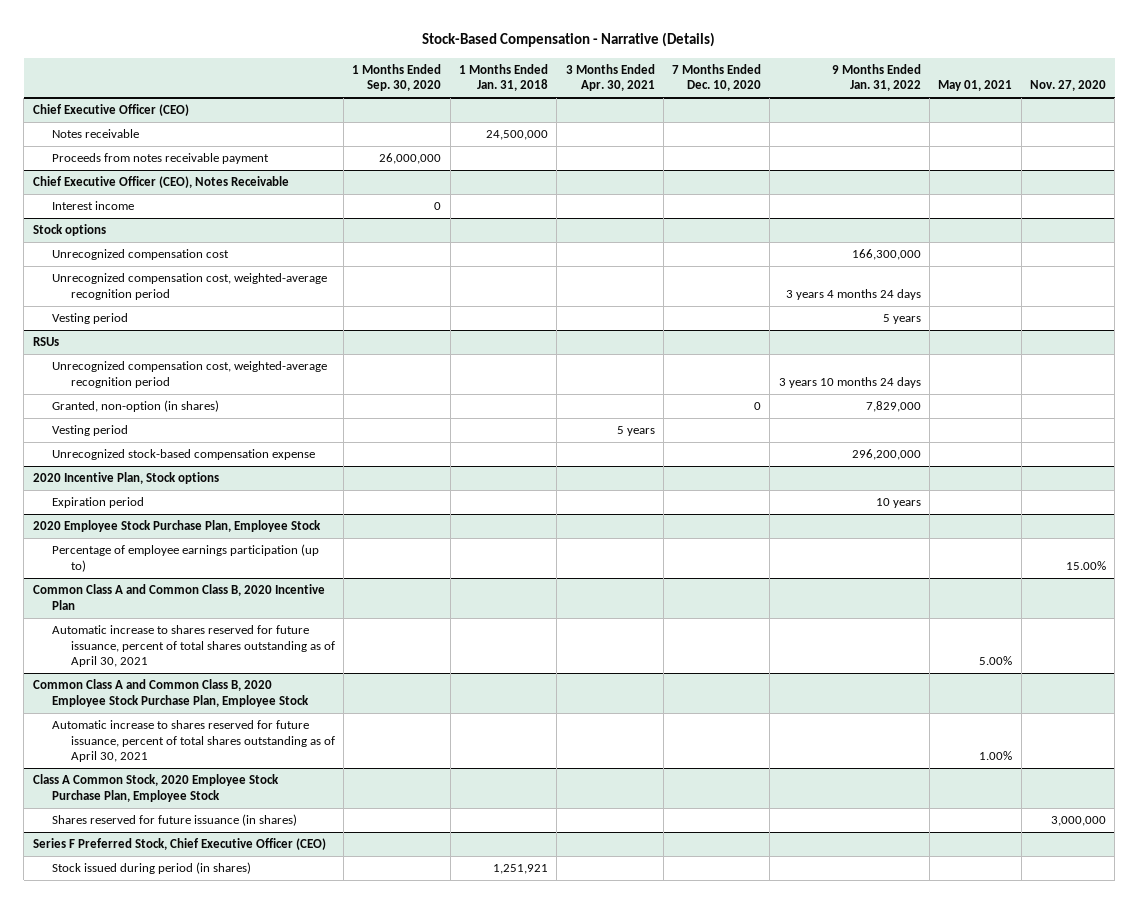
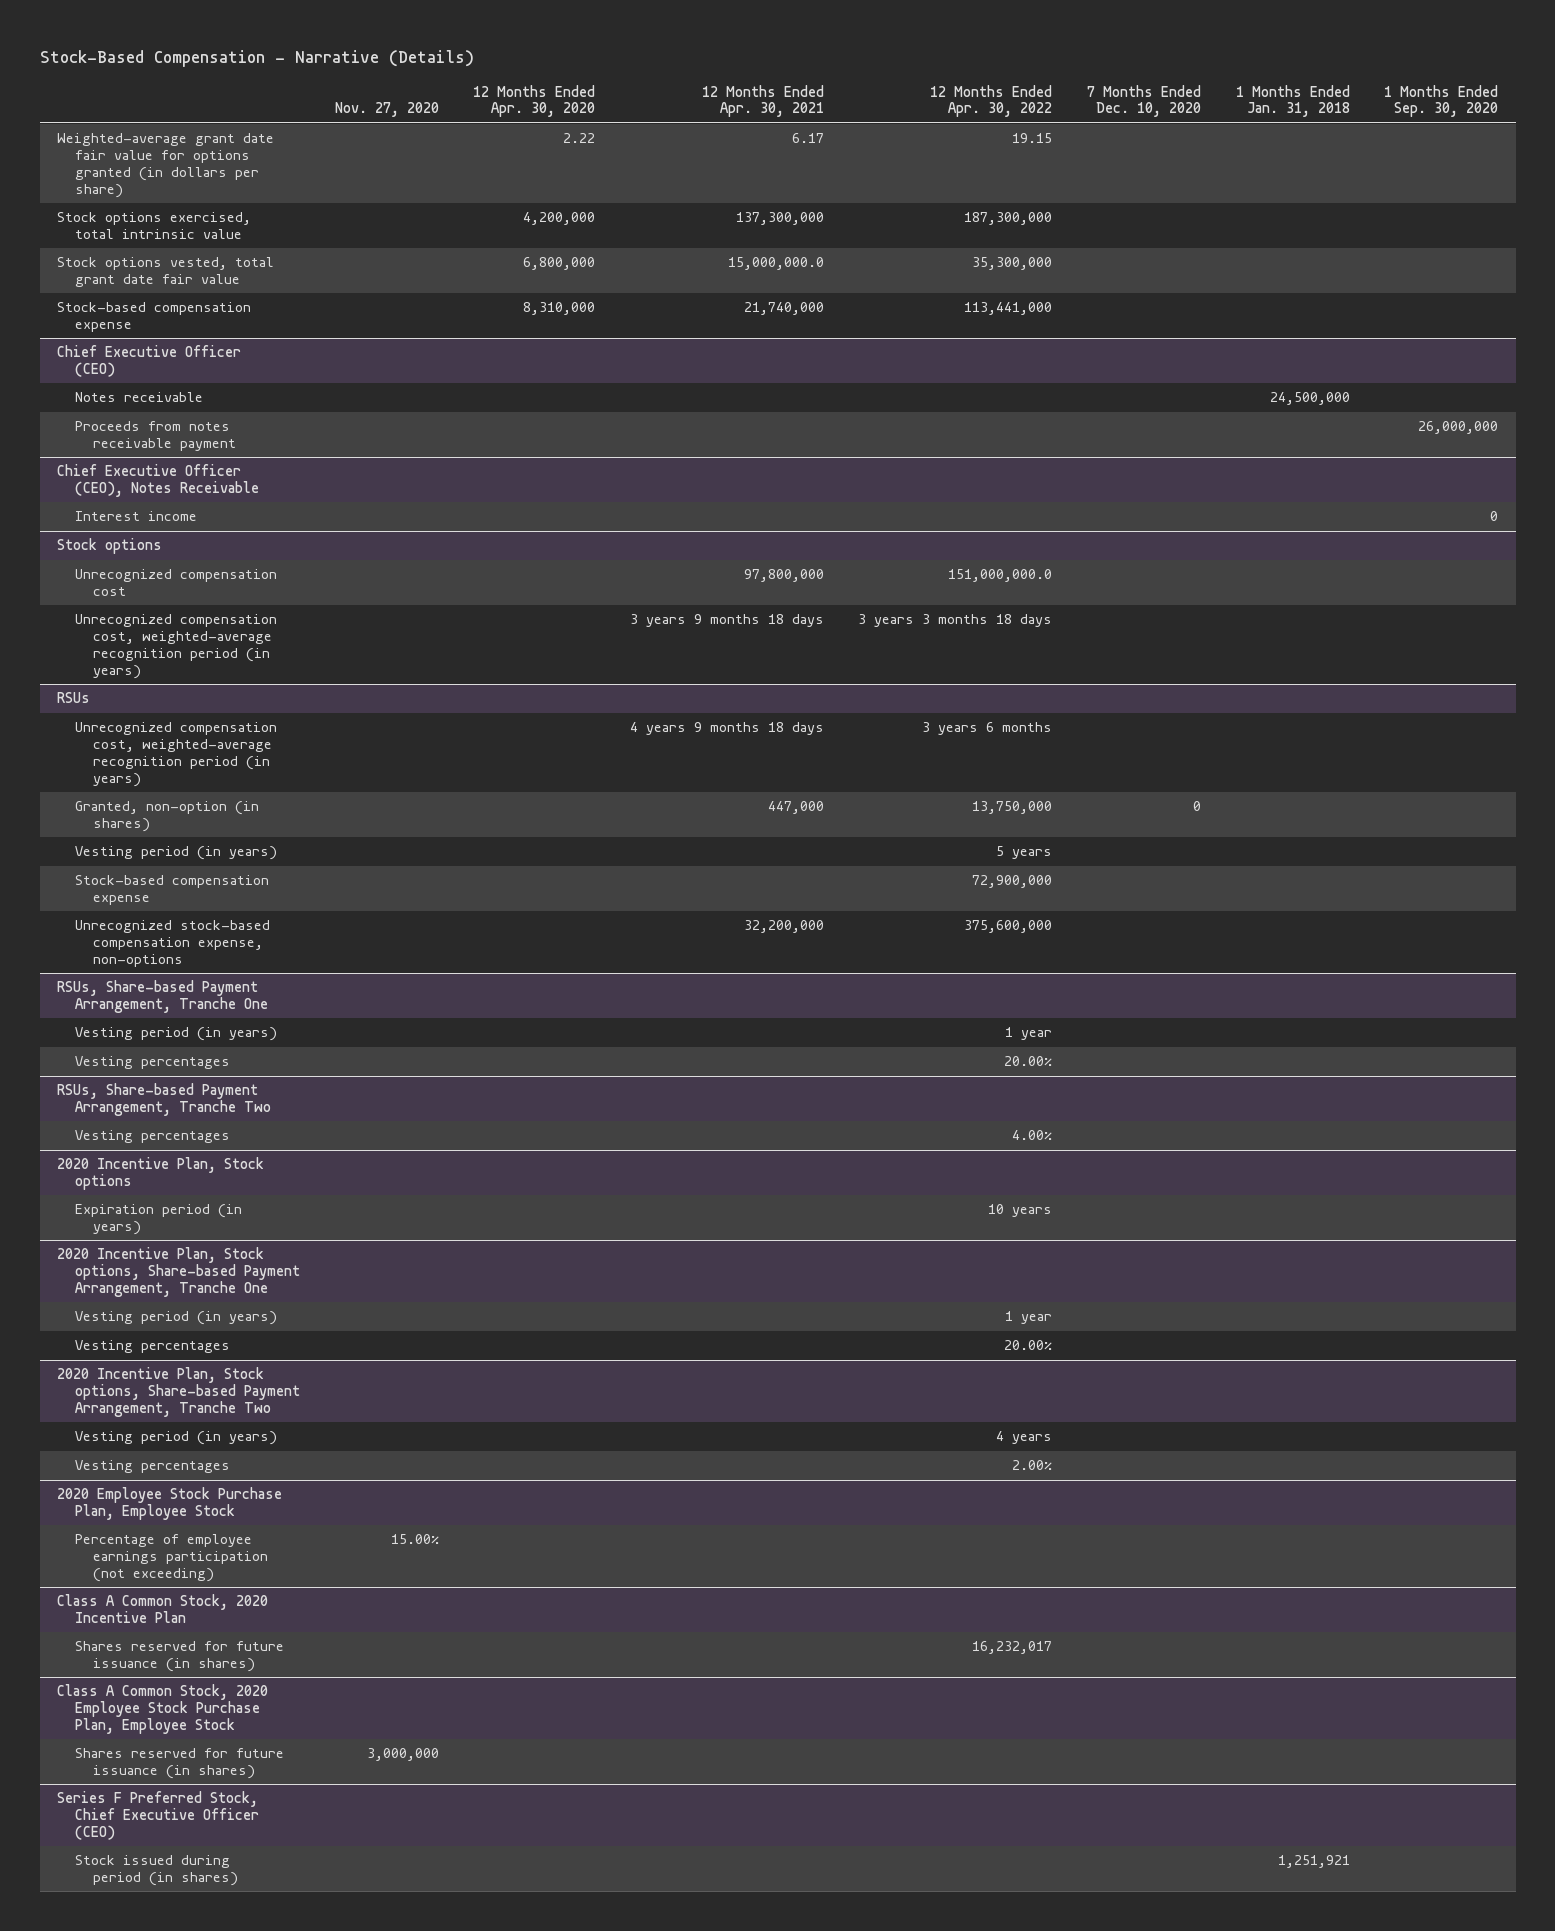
[565,64,655,92] 3 Months Ended Apr. 30, 2021 -> none
[831,64,921,92] 9 Months Ended Jan. 31, 2022 -> none
[938,80,1013,92] May 01, 2021 -> none
none -> [473,84,596,118] 12 Months Ended Apr. 30, 2020
none -> [701,84,824,118] 12 Months Ended Apr. 30, 2021
none -> [930,84,1053,118] 12 Months Ended Apr. 30, 2022
none -> [57,133,275,198] Weighted-average grant date fair value for options granted (in dollars per share)
none -> [57,212,252,240] Stock options exercised, total intrinsic value
none -> [57,257,275,288] Stock options vested, total grant date fair value
none -> [57,302,252,333] Stock-based compensation expense
[51,313,128,325] Vesting period -> none
[51,273,327,300] Unrecognized compensation cost, weighted-average recognition period -> [75,614,278,679] Unrecognized compensation cost, weighted-average recognition period (in years)
[51,361,327,388] Unrecognized compensation cost, weighted-average recognition period -> [75,722,278,787] Unrecognized compensation cost, weighted-average recognition period (in years)
[51,425,128,437] Vesting period -> [75,846,278,861] Vesting period (in years)
none -> [75,875,270,906] Stock-based compensation expense
[51,449,315,461] Unrecognized stock-based compensation expense -> [75,920,271,968] Unrecognized stock-based compensation expense, non-options
none -> [57,980,269,1014] RSUs, Share-based Payment Arrangement, Tranche One
none -> [75,1027,278,1042] Vesting period (in years)
none -> [75,1056,231,1070] Vesting percentages
none -> [57,1083,272,1117] RSUs, Share-based Payment Arrangement, Tranche Two
none -> [75,1130,231,1144] Vesting percentages
[51,497,144,509] Expiration period -> [75,1204,243,1236] Expiration period (in years)
none -> [57,1247,301,1298] 2020 Incentive Plan, Stock options, Share-based Payment Arrangement, Tranche One
none -> [75,1311,278,1326] Vesting period (in years)
none -> [75,1340,231,1354] Vesting percentages
none -> [57,1367,301,1418] 2020 Incentive Plan, Stock options, Share-based Payment Arrangement, Tranche Two
none -> [75,1431,278,1446] Vesting period (in years)
none -> [75,1460,231,1474] Vesting percentages
[51,625,335,668] Automatic increase to shares reserved for future issuance, percent of total shares outstanding as of April 30, 2021 -> none
[32,679,309,707] Common Class A and Common Class B, 2020 Employee Stock Purchase Plan, Employee Stock -> none
[51,720,335,763] Automatic increase to shares reserved for future issuance, percent of total shares outstanding as of April 30, 2021 -> none
[51,544,319,572] Percentage of employee earnings participation (up to) -> [75,1534,268,1583] Percentage of employee earnings participation (not exceeding)
[32,584,325,610] Common Class A and Common Class B, 2020 Incentive Plan -> [57,1594,269,1624] Class A Common Stock, 2020 Incentive Plan
none -> [75,1641,285,1673] Shares reserved for future issuance (in shares)

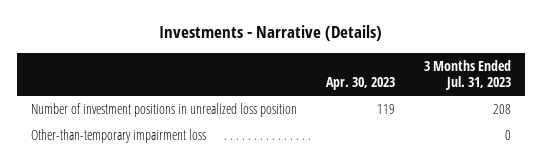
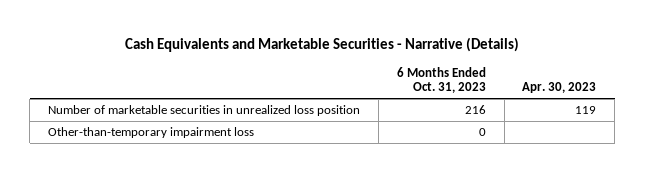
[158,25,382,42] Investments - Narrative (Details) -> [125,37,520,53] Cash Equivalents and Marketable Securities - Narrative (Details)
[423,59,511,91] 3 Months Ended Jul. 31, 2023 -> none
none -> [396,66,486,94] 6 Months Ended Oct. 31, 2023
[30,103,297,118] Number of investment positions in unrealized loss position -> [48,104,361,116] Number of marketable securities in unrealized loss position

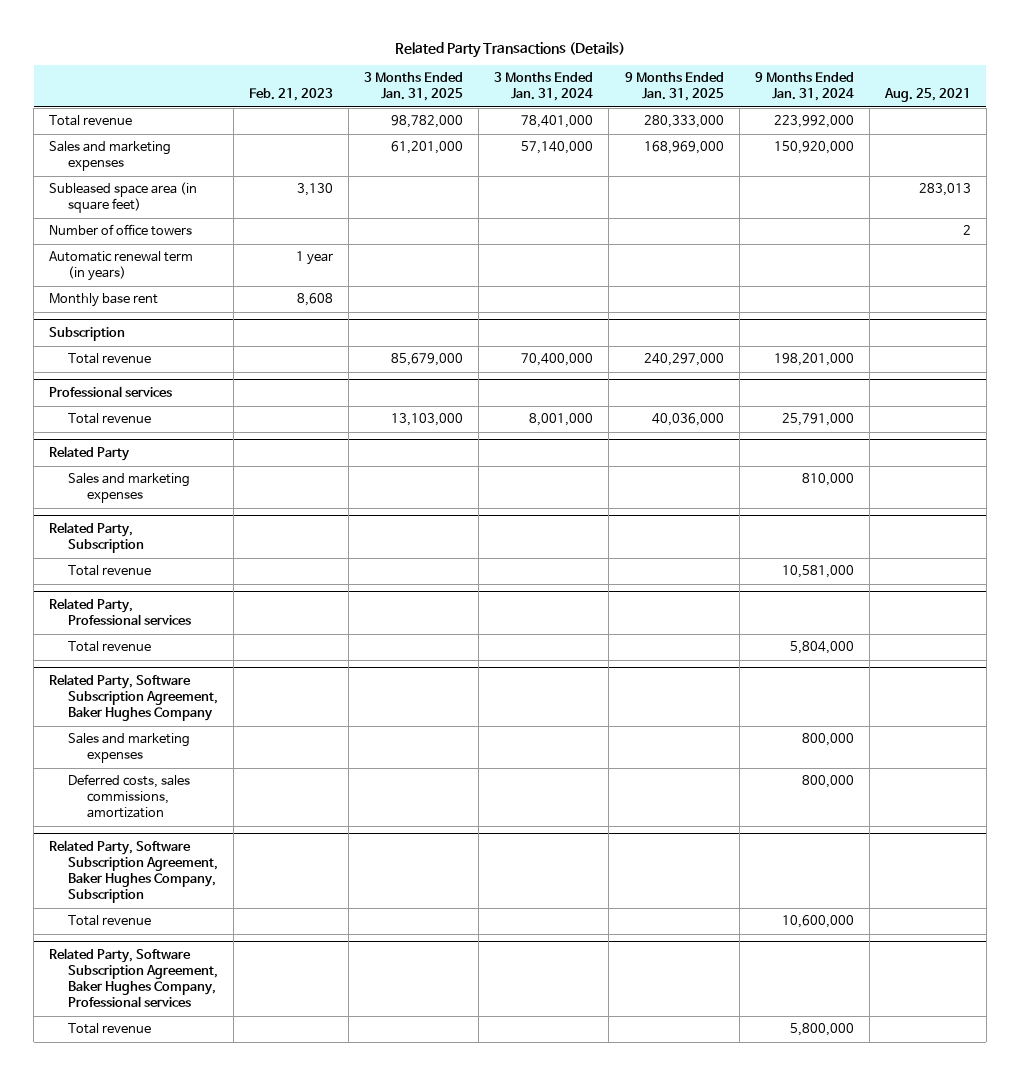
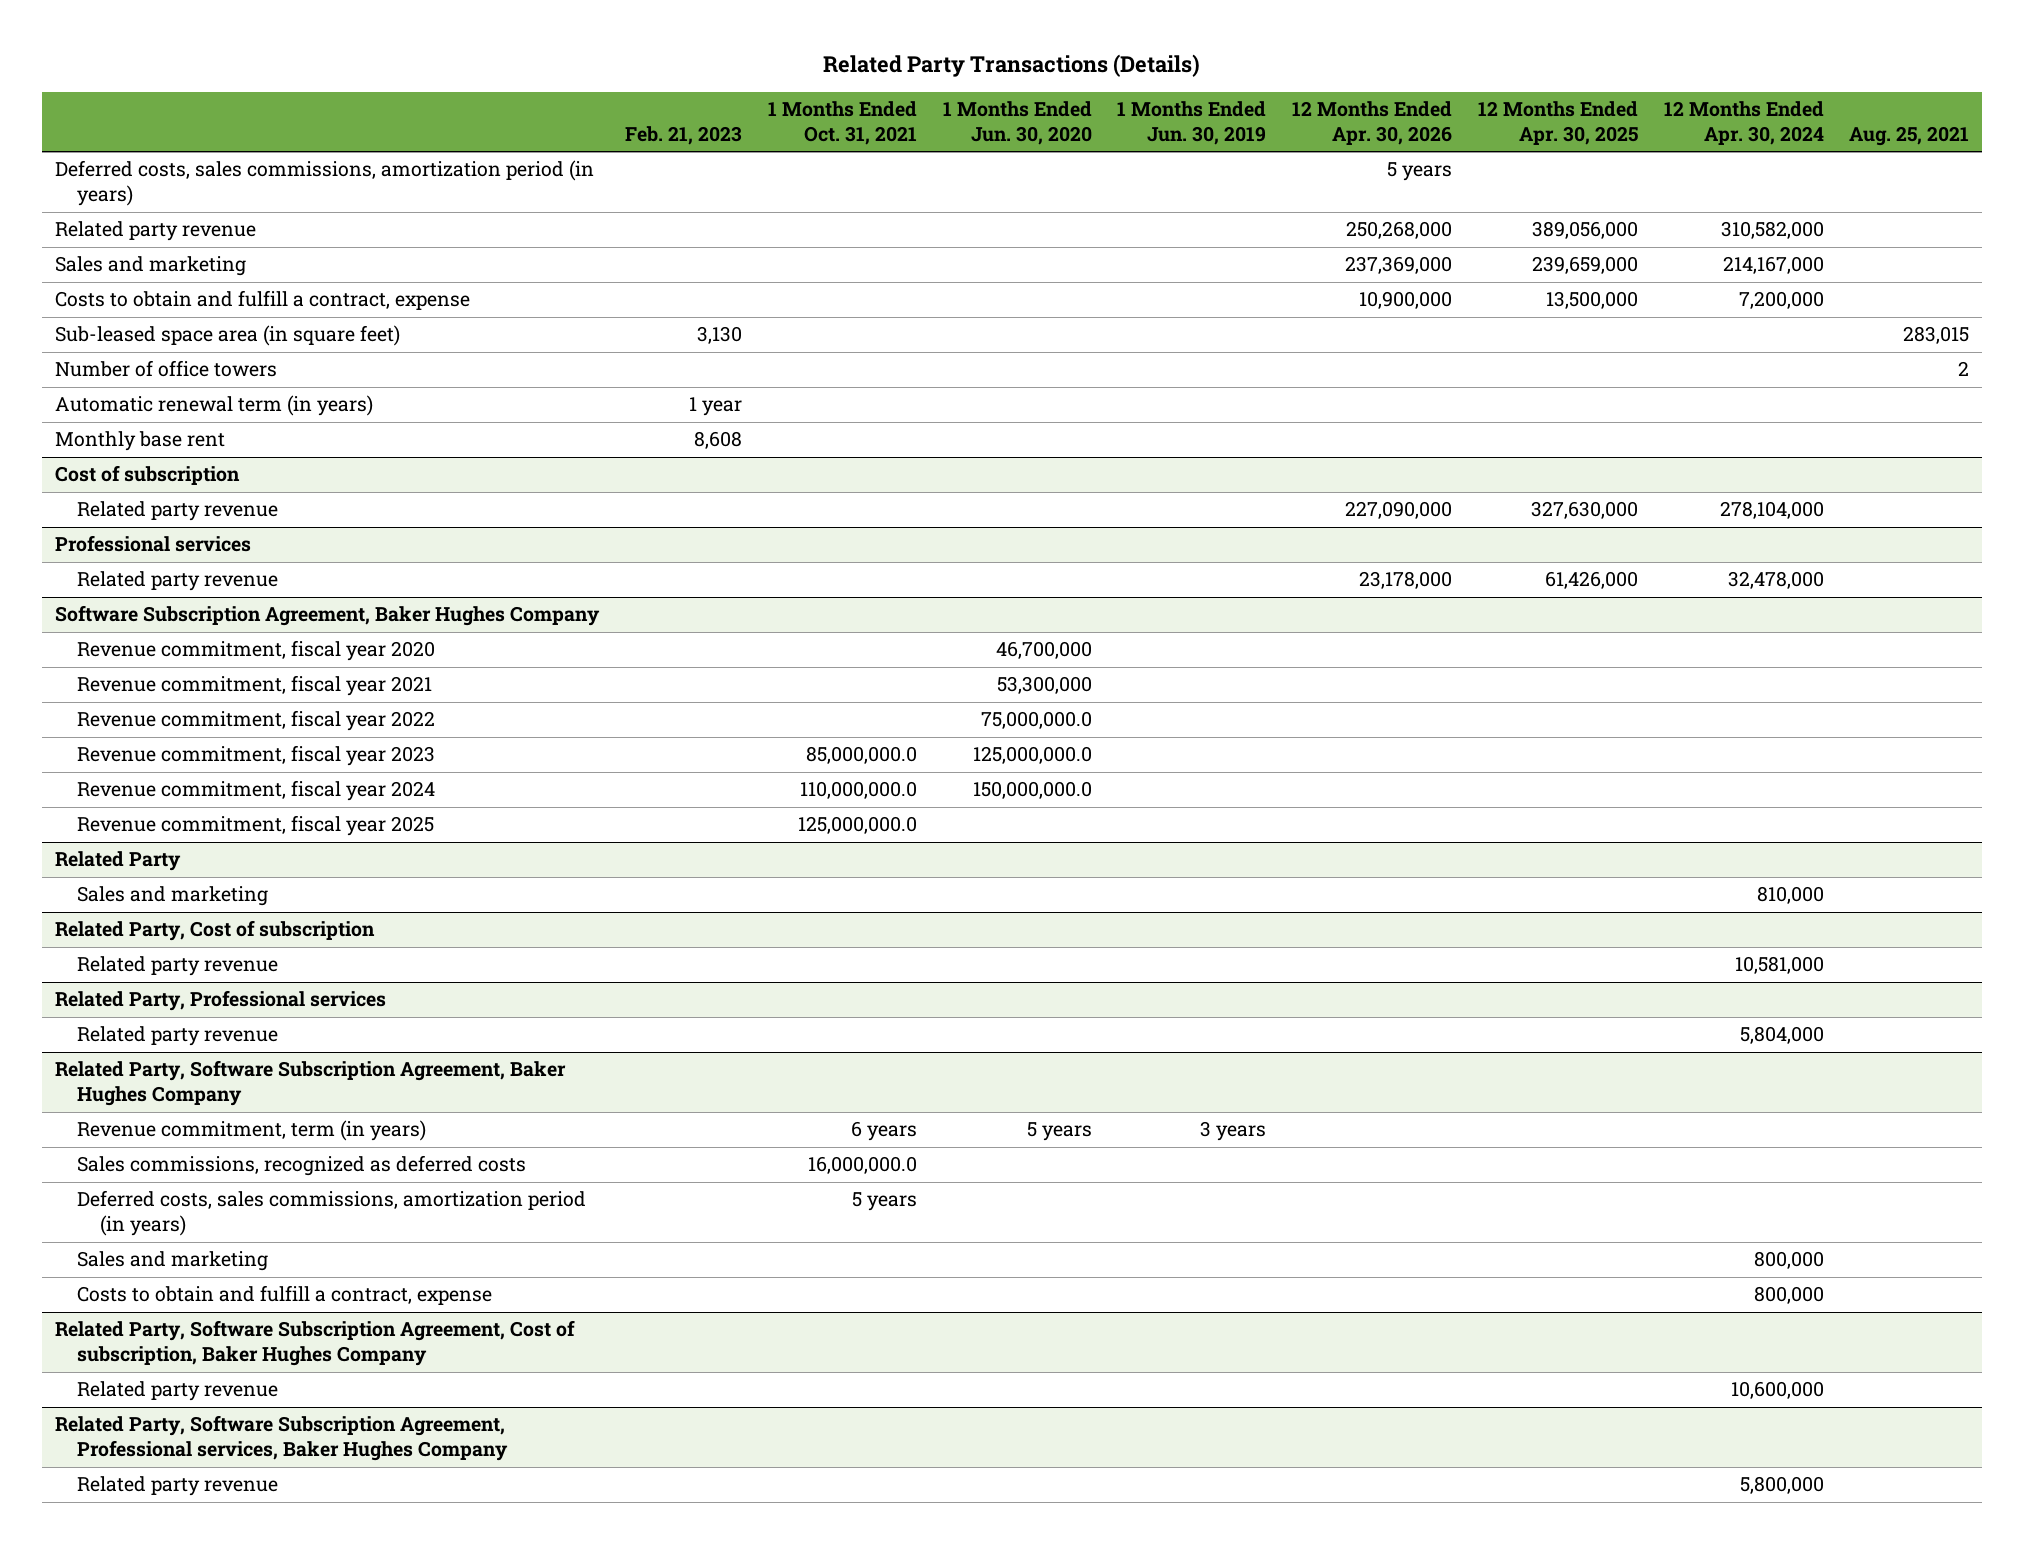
[364,72,464,102] 3 Months Ended Jan. 31, 2025 -> none
[494,72,594,102] 3 Months Ended Jan. 31, 2024 -> none
[624,72,724,102] 9 Months Ended Jan. 31, 2025 -> none
[754,72,854,102] 9 Months Ended Jan. 31, 2024 -> none
none -> [767,100,917,145] 1 Months Ended Oct. 31, 2021
none -> [942,100,1092,145] 1 Months Ended Jun. 30, 2020
none -> [1117,100,1267,145] 1 Months Ended Jun. 30, 2019
none -> [1292,100,1453,145] 12 Months Ended Apr. 30, 2026
none -> [1477,100,1638,145] 12 Months Ended Apr. 30, 2025
none -> [1663,100,1824,145] 12 Months Ended Apr. 30, 2024
none -> [55,160,595,207] Deferred costs, sales commissions, amortization period (in years)
[49,115,133,127] Total revenue -> [55,221,257,242] Related party revenue
[49,141,172,172] Sales and marketing expenses -> [55,256,247,277] Sales and marketing
none -> [55,290,471,311] Costs to obtain and fulfill a contract, expense
[49,182,198,214] Subleased space area (in square feet) -> [55,325,401,347] Sub-leased space area (in square feet)
[918,183,971,197] 283,013 -> [1903,326,1970,345] 283,015
[49,327,126,342] Subscription -> [55,465,241,486] Cost of subscription
[67,353,151,365] Total revenue -> [77,501,279,522] Related party revenue
[67,413,151,425] Total revenue -> [77,571,279,592] Related party revenue
none -> [55,605,601,627] Software Subscription Agreement, Baker Hughes Company
none -> [77,640,436,662] Revenue commitment, fiscal year 2020
none -> [77,675,433,697] Revenue commitment, fiscal year 2021
none -> [77,710,436,732] Revenue commitment, fiscal year 2022
none -> [77,745,436,767] Revenue commitment, fiscal year 2023
none -> [77,780,436,802] Revenue commitment, fiscal year 2024
none -> [77,815,435,837] Revenue commitment, fiscal year 2025
[67,473,190,504] Sales and marketing expenses -> [77,886,269,907] Sales and marketing
[49,522,144,554] Related Party, Subscription -> [55,920,376,942] Related Party, Cost of subscription
[67,565,151,577] Total revenue -> [77,956,279,977] Related party revenue
[67,641,151,653] Total revenue -> [77,1026,279,1047] Related party revenue
none -> [77,1120,427,1142] Revenue commitment, term (in years)
none -> [77,1155,527,1177] Sales commissions, recognized as deferred costs
none -> [77,1190,587,1237] Deferred costs, sales commissions, amortization period (in years)
[67,733,190,764] Sales and marketing expenses -> [77,1251,269,1272] Sales and marketing
[67,774,190,819] Deferred costs, sales commissions, amortization -> [77,1285,493,1306] Costs to obtain and fulfill a contract, expense
[49,840,218,904] Related Party, Software Subscription Agreement, Baker Hughes Company, Subscription -> [55,1320,576,1367] Related Party, Software Subscription Agreement, Cost of subscription, Baker Hughes Company
[67,915,151,927] Total revenue -> [77,1381,279,1402] Related party revenue
[49,948,218,1008] Related Party, Software Subscription Agreement, Baker Hughes Company, Professional services -> [55,1415,509,1462] Related Party, Software Subscription Agreement, Professional services, Baker Hughes Company
[67,1023,151,1035] Total revenue -> [77,1476,279,1497] Related party revenue

